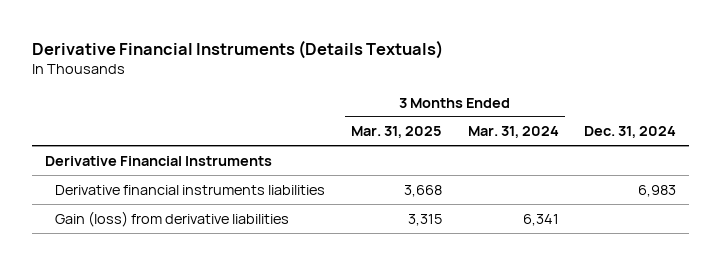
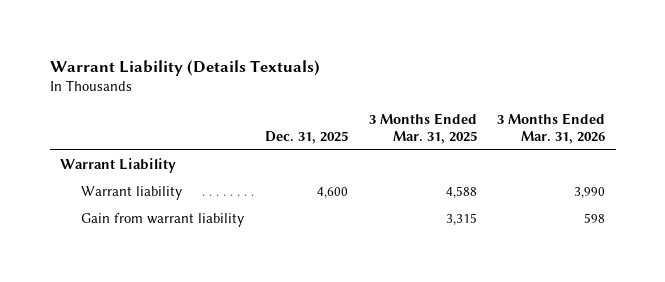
[32,39,444,59] Derivative Financial Instruments (Details Textuals) -> [49,59,320,76] Warrant Liability (Details Textuals)
[467,126,559,139] Mar. 31, 2024 -> none
[584,126,677,139] Dec. 31, 2024 -> none
none -> [264,130,348,144] Dec. 31, 2025
none -> [497,112,606,144] 3 Months Ended Mar. 31, 2026
[55,184,326,195] Derivative financial instruments liabilities -> none
[45,155,273,166] Derivative Financial Instruments -> [60,158,177,174] Warrant Liability
none -> [81,186,183,201] Warrant liability
[55,210,290,227] Gain (loss) from derivative liabilities -> [81,213,245,228] Gain from warrant liability

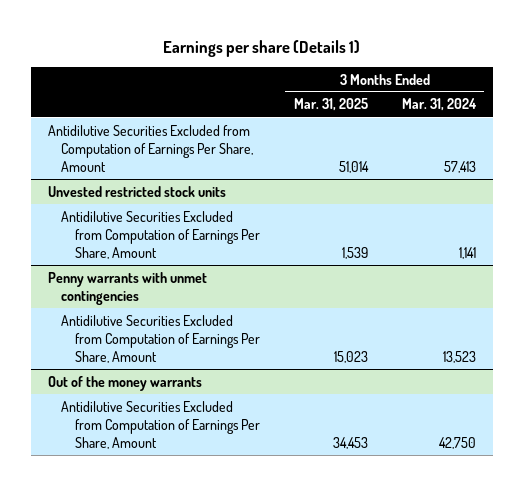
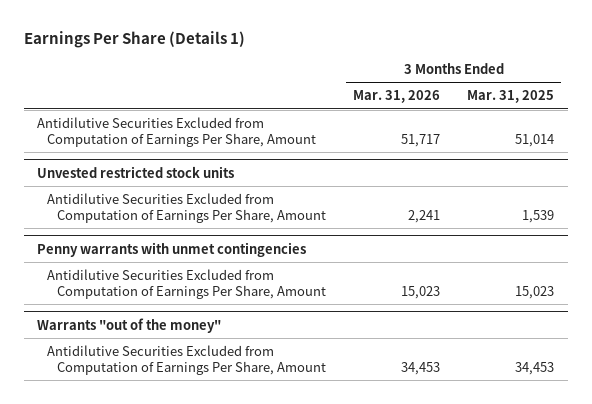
[162,39,360,57] Earnings per share (Details 1) -> [23,30,245,48] Earnings Per Share (Details 1)
[401,98,477,112] Mar. 31, 2024 -> none
none -> [353,90,441,104] Mar. 31, 2026
[47,375,202,391] Out of the money warrants -> [37,317,222,333] Warrants "out of the money"

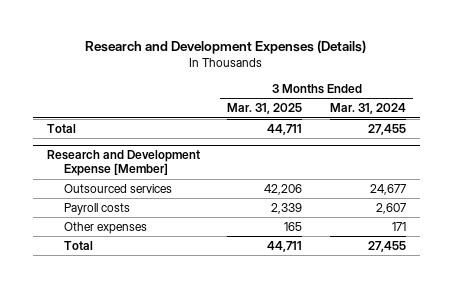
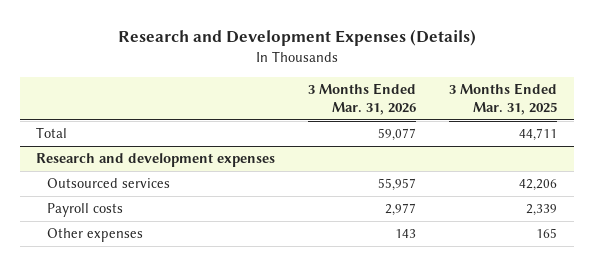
[330,103,407,115] Mar. 31, 2024 -> none
none -> [308,82,417,115] 3 Months Ended Mar. 31, 2026
[46,150,200,177] Research and Development Expense [Member] -> [36,153,276,168] Research and development expenses
[64,241,94,251] Total -> none

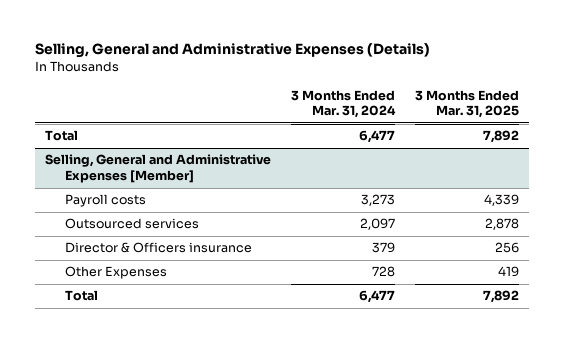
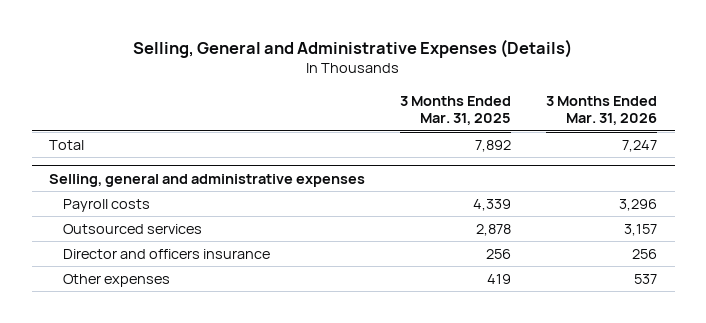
[290,89,396,119] 3 Months Ended Mar. 31, 2024 -> none
none -> [546,95,658,126] 3 Months Ended Mar. 31, 2026
[44,154,271,184] Selling, General and Administrative Expenses [Member] -> [49,173,366,187] Selling, general and administrative expenses
[64,290,98,302] Total -> none
[64,242,252,254] Director & Officers insurance -> [62,248,270,259] Director and officers insurance
[64,266,167,280] Other Expenses -> [62,273,170,287] Other expenses

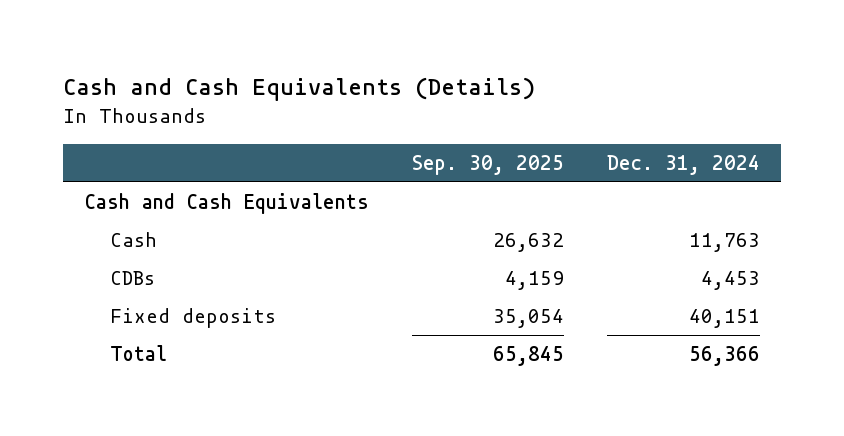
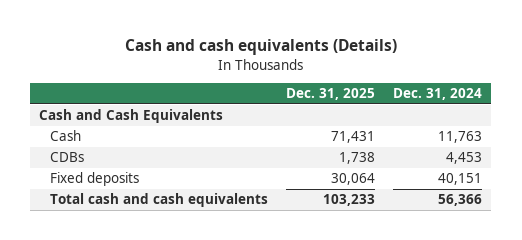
[63,77,536,102] Cash and Cash Equivalents (Details) -> [124,39,397,56] Cash and cash equivalents (Details)
[411,154,564,175] Sep. 30, 2025 -> none
none -> [286,88,376,101] Dec. 31, 2025
[110,345,168,362] Total -> [50,193,269,208] Total cash and cash equivalents

